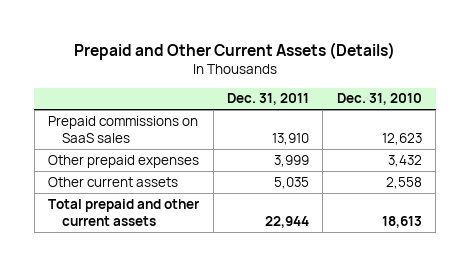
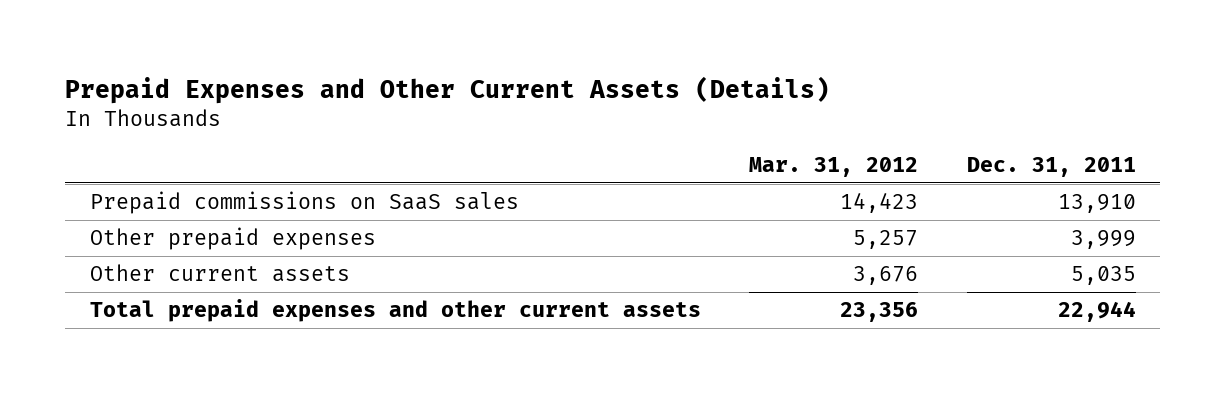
[74,41,396,60] Prepaid and Other Current Assets (Details) -> [65,75,831,104] Prepaid Expenses and Other Current Assets (Details)
[336,93,422,106] Dec. 31, 2010 -> none
none -> [749,157,919,178] Mar. 31, 2012
[48,198,201,227] Total prepaid and other current assets -> [89,299,701,323] Total prepaid expenses and other current assets

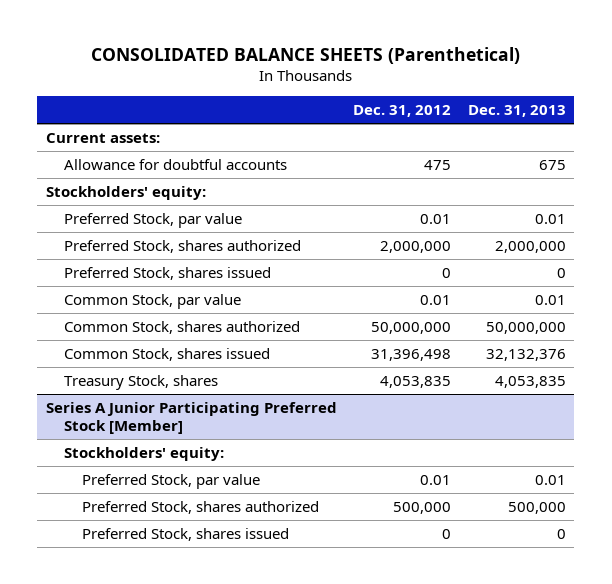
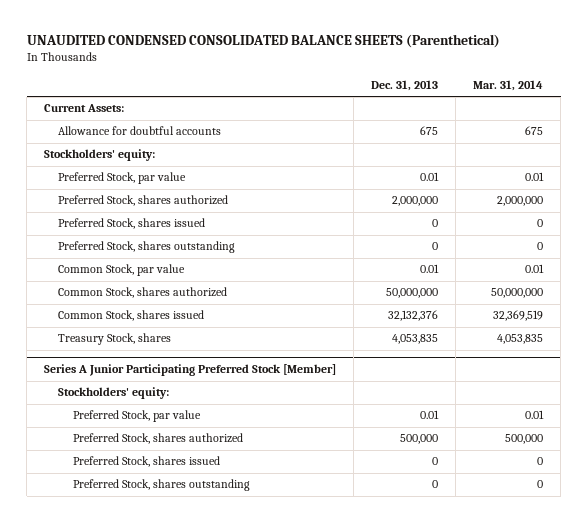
[90,46,520,64] CONSOLIDATED BALANCE SHEETS (Parenthetical) -> [26,34,500,49] UNAUDITED CONDENSED CONSOLIDATED BALANCE SHEETS (Parenthetical)
[353,105,452,118] Dec. 31, 2012 -> none
none -> [473,79,544,91] Mar. 31, 2014
[45,133,160,144] Current assets: -> [44,104,125,113] Current Assets:
none -> [58,241,236,254] Preferred Stock, shares outstanding
none -> [72,479,250,492] Preferred Stock, shares outstanding

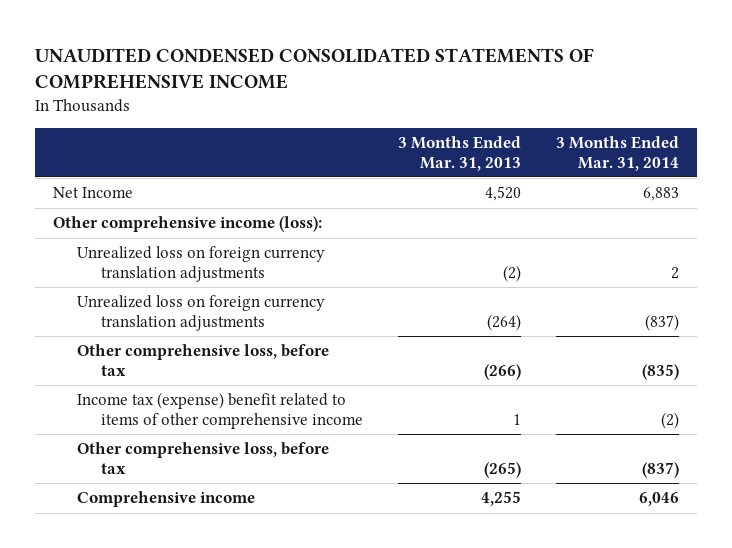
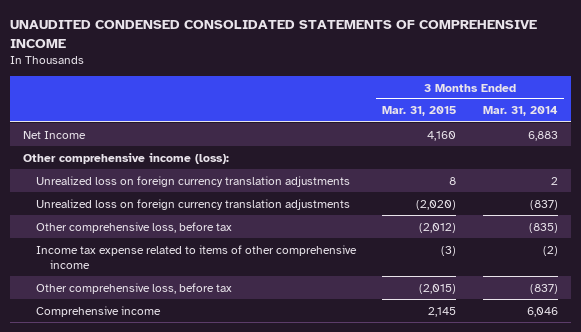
[398,135,522,171] 3 Months Ended Mar. 31, 2013 -> none
none -> [382,106,457,117] Mar. 31, 2015
[77,392,364,429] Income tax (expense) benefit related to items of other comprehensive income -> [36,244,358,269] Income tax expense related to items of other comprehensive income

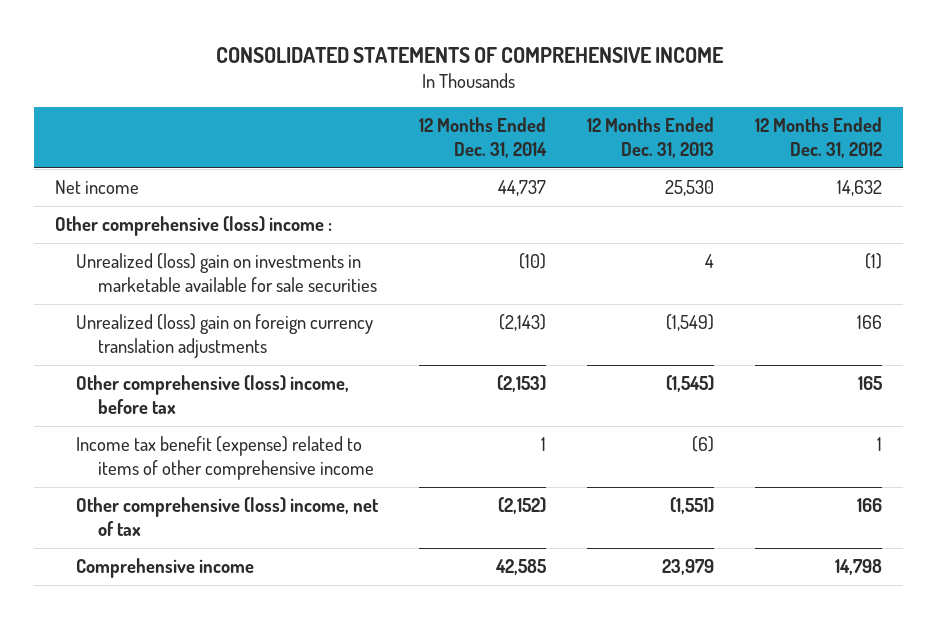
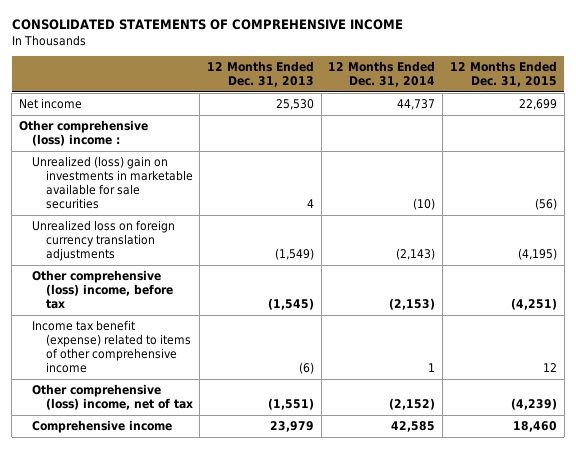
[755,117,883,158] 12 Months Ended Dec. 31, 2012 -> none
none -> [449,60,557,88] 12 Months Ended Dec. 31, 2015
[76,314,374,359] Unrealized (loss) gain on foreign currency translation adjustments -> [32,220,176,262] Unrealized loss on foreign currency translation adjustments

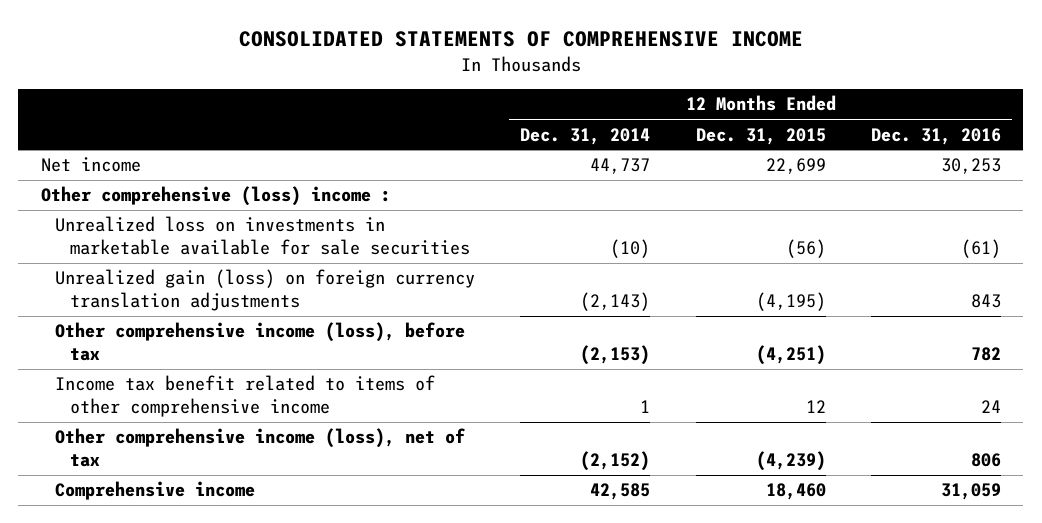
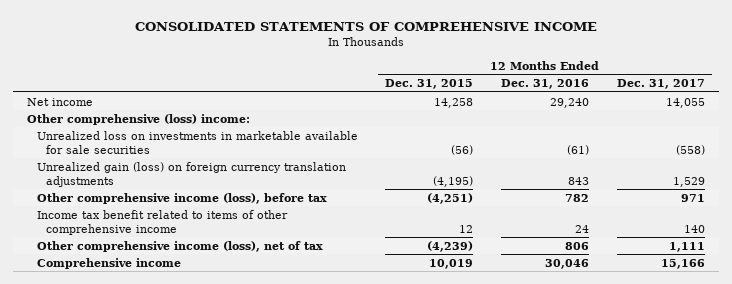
[520,127,651,145] Dec. 31, 2014 -> none
none -> [616,78,705,89] Dec. 31, 2017
[765,158,826,175] 22,699 -> [434,97,474,108] 14,258
[940,158,1001,175] 30,253 -> [549,97,589,108] 29,240
[40,186,391,207] Other comprehensive (loss) income : -> [27,113,251,125] Other comprehensive (loss) income:
[765,483,826,501] 18,460 -> [429,258,474,269] 10,019
[940,483,1001,501] 31,059 -> [544,258,589,269] 30,046

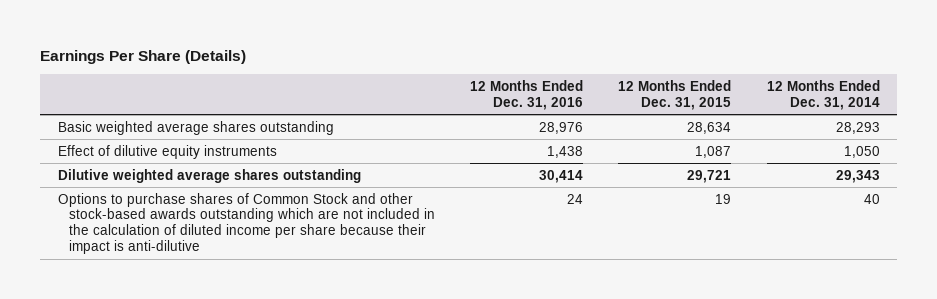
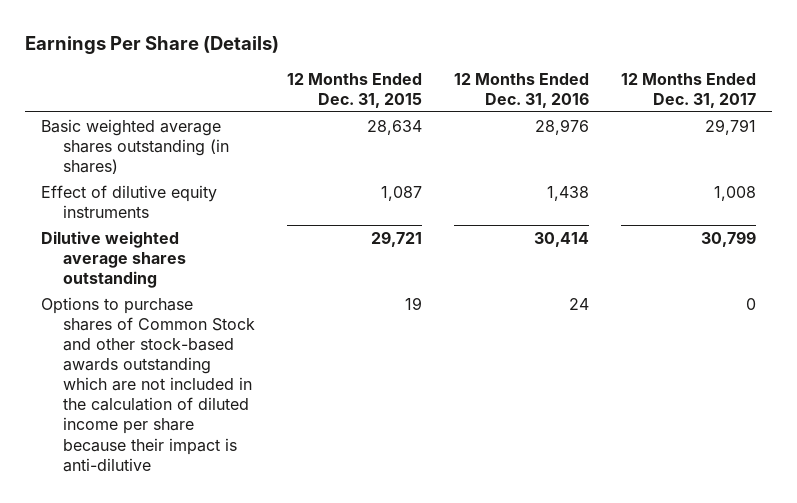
[766,80,880,110] 12 Months Ended Dec. 31, 2014 -> none
none -> [621,72,757,108] 12 Months Ended Dec. 31, 2017
[57,120,334,135] Basic weighted average shares outstanding -> [40,118,230,175] Basic weighted average shares outstanding (in shares)

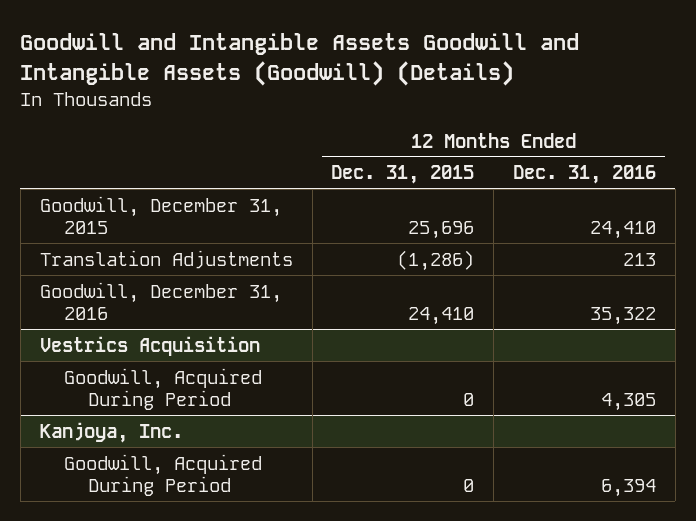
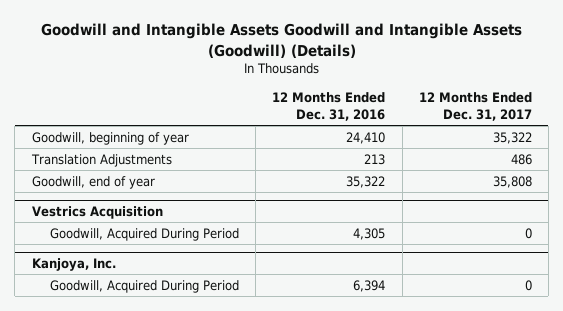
[331,165,475,185] Dec. 31, 2015 -> none
none -> [418,92,532,121] 12 Months Ended Dec. 31, 2017
[39,195,282,235] Goodwill, December 31, 2015 -> [31,131,189,145] Goodwill, beginning of year
[39,281,282,321] Goodwill, December 31, 2016 -> [31,175,155,189] Goodwill, end of year

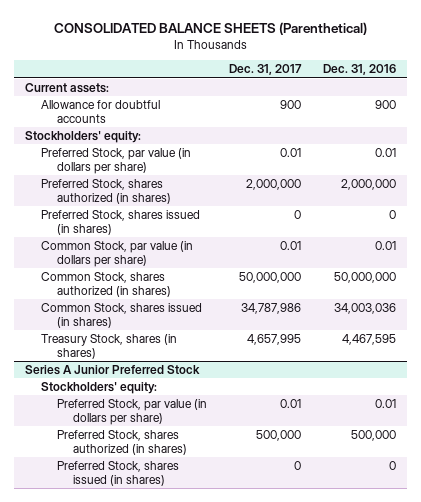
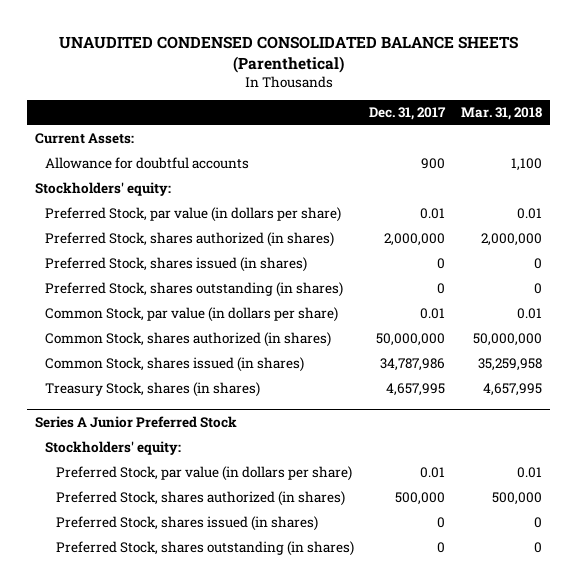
[53,21,367,35] CONSOLIDATED BALANCE SHEETS (Parenthetical) -> [58,36,518,73] UNAUDITED CONDENSED CONSOLIDATED BALANCE SHEETS (Parenthetical)
[323,64,397,76] Dec. 31, 2016 -> none
none -> [461,107,543,121] Mar. 31, 2018
[25,83,110,94] Current assets: -> [35,133,135,145] Current Assets:
none -> [45,282,344,298] Preferred Stock, shares outstanding (in shares)
none -> [55,541,354,557] Preferred Stock, shares outstanding (in shares)

